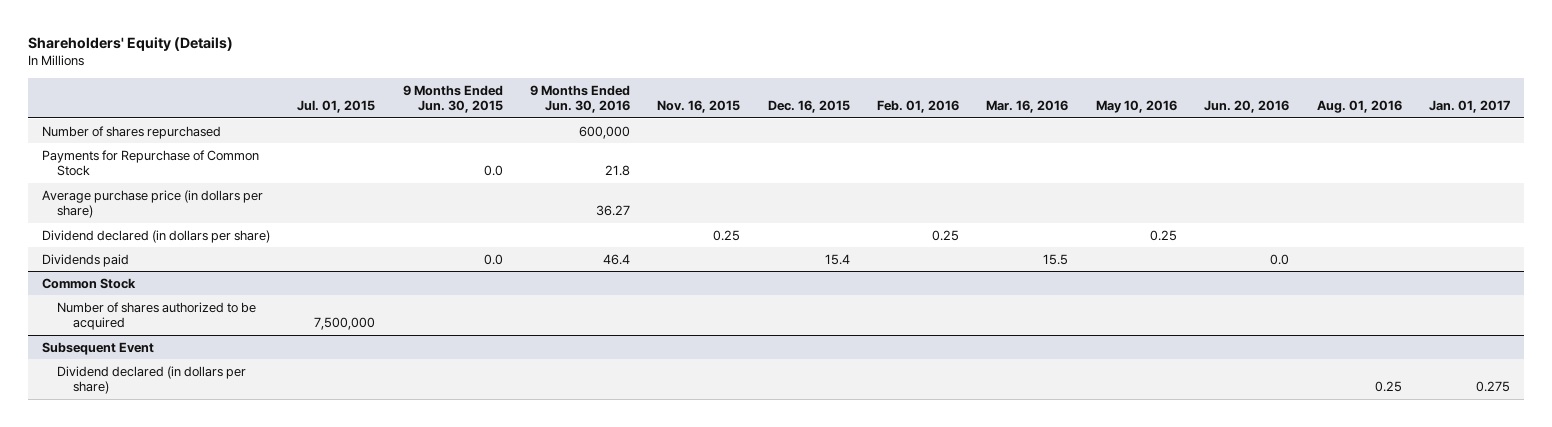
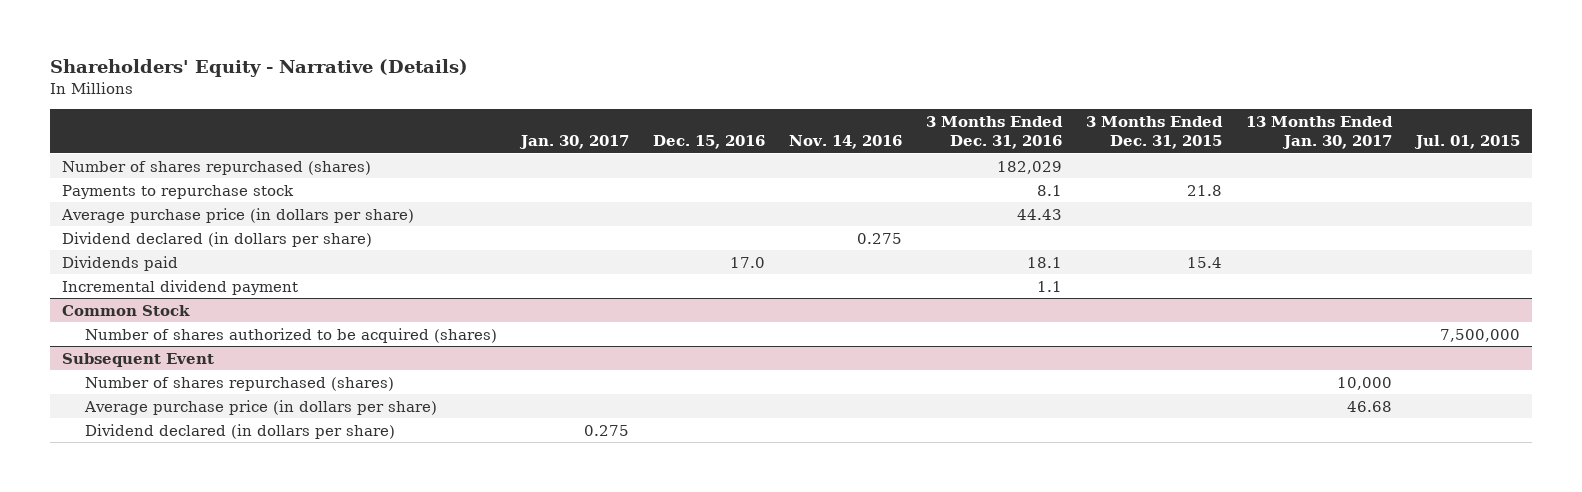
[28,36,234,51] Shareholders' Equity (Details) -> [49,59,468,78] Shareholders' Equity - Narrative (Details)
[402,84,503,114] 9 Months Ended Jun. 30, 2015 -> none
[529,84,630,114] 9 Months Ended Jun. 30, 2016 -> none
[657,100,741,114] Nov. 16, 2015 -> none
[767,100,850,114] Dec. 16, 2015 -> none
[877,100,960,114] Feb. 01, 2016 -> none
[986,100,1069,114] Mar. 16, 2016 -> none
[1095,100,1177,114] May 10, 2016 -> none
[1204,100,1290,114] Jun. 20, 2016 -> none
[1316,100,1402,114] Aug. 01, 2016 -> none
[1428,100,1510,114] Jan. 01, 2017 -> none
none -> [518,135,629,150] Jan. 30, 2017
none -> [652,135,765,150] Dec. 15, 2016
none -> [788,135,902,150] Nov. 14, 2016
none -> [925,115,1063,150] 3 Months Ended Dec. 31, 2016
none -> [1086,115,1224,150] 3 Months Ended Dec. 31, 2015
none -> [1246,115,1394,150] 13 Months Ended Jan. 30, 2017
[41,125,221,139] Number of shares repurchased -> [61,160,371,175] Number of shares repurchased (shares)
[41,149,259,177] Payments for Repurchase of Common Stock -> [61,184,294,199] Payments to repurchase stock
none -> [61,279,298,295] Incremental dividend payment
[57,301,257,331] Number of shares authorized to be acquired -> [84,327,497,343] Number of shares authorized to be acquired (shares)
none -> [84,376,394,391] Number of shares repurchased (shares)
none -> [83,399,437,415] Average purchase price (in dollars per share)

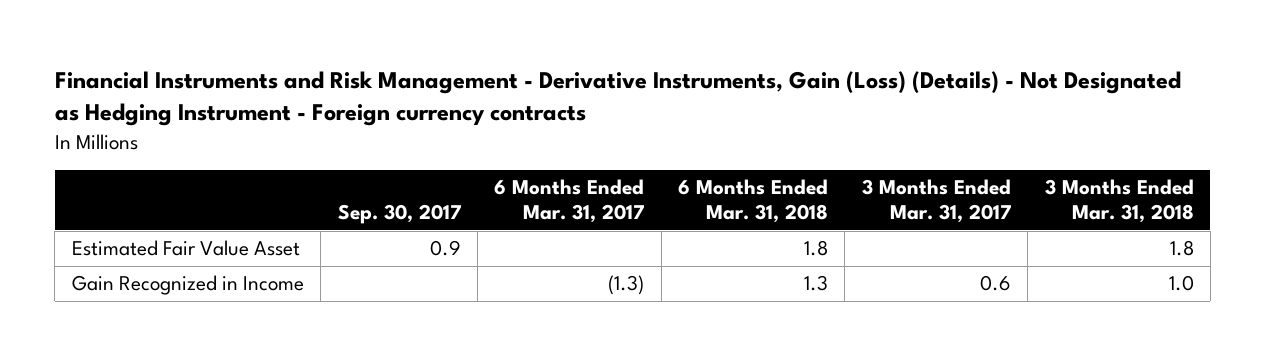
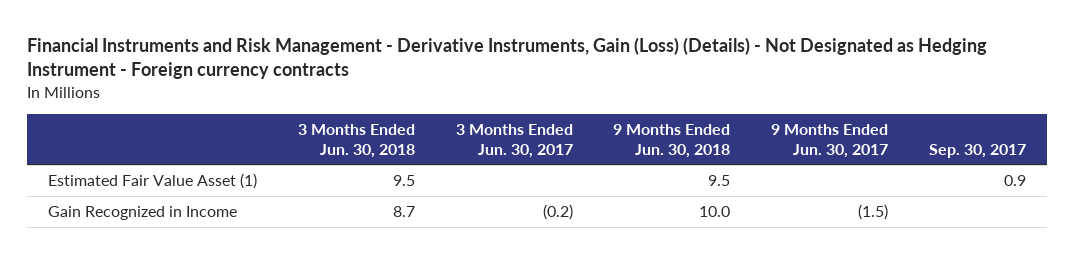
[494,179,645,224] 6 Months Ended Mar. 31, 2017 -> none
[678,179,829,224] 6 Months Ended Mar. 31, 2018 -> none
[861,179,1011,224] 3 Months Ended Mar. 31, 2017 -> none
[1044,179,1194,224] 3 Months Ended Mar. 31, 2018 -> none
none -> [297,123,415,158] 3 Months Ended Jun. 30, 2018
none -> [455,123,573,158] 3 Months Ended Jun. 30, 2017
none -> [613,123,731,158] 9 Months Ended Jun. 30, 2018
none -> [771,123,889,158] 9 Months Ended Jun. 30, 2017
[71,240,300,257] Estimated Fair Value Asset -> [47,173,257,190] Estimated Fair Value Asset (1)

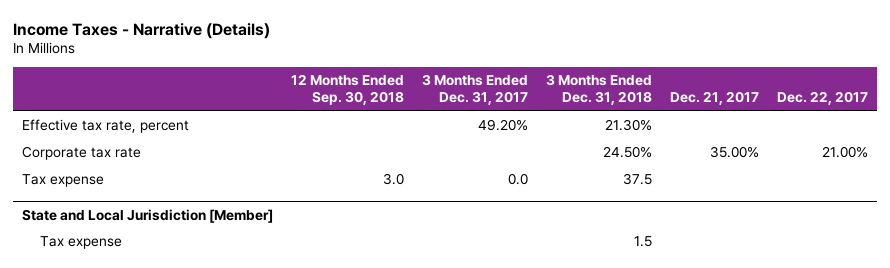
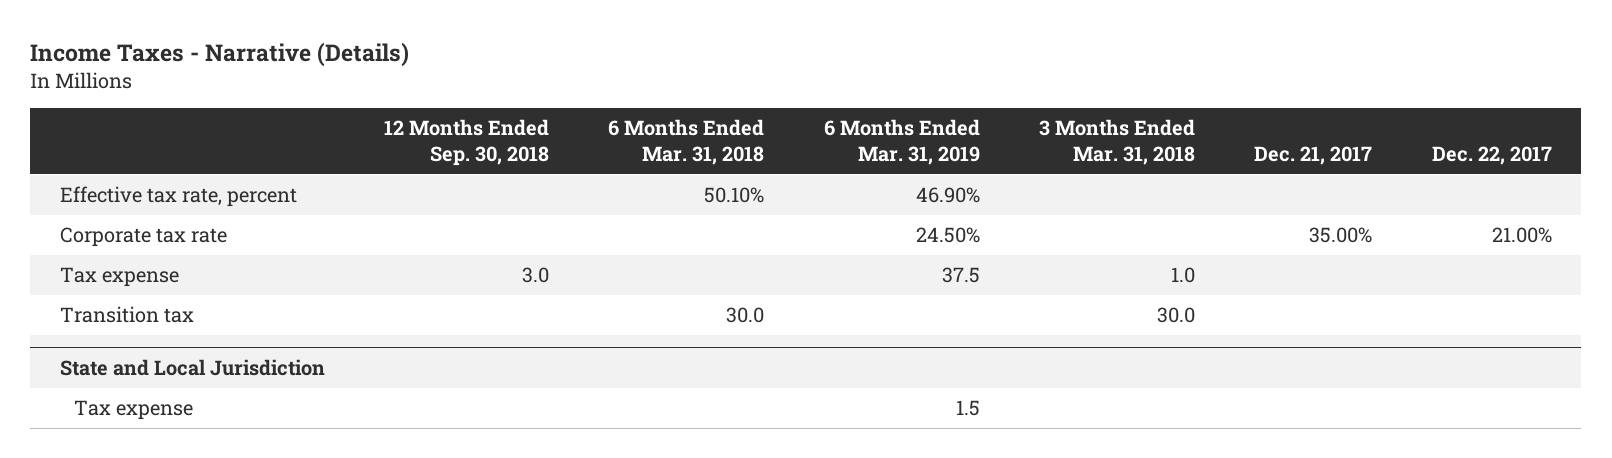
[422,74,529,106] 3 Months Ended Dec. 31, 2017 -> none
[546,74,653,106] 3 Months Ended Dec. 31, 2018 -> none
none -> [608,119,765,165] 6 Months Ended Mar. 31, 2018
none -> [823,119,980,165] 6 Months Ended Mar. 31, 2019
none -> [1039,119,1196,165] 3 Months Ended Mar. 31, 2018
none -> [59,306,194,324] Transition tax
[22,208,274,223] State and Local Jurisdiction [Member] -> [59,358,325,376] State and Local Jurisdiction

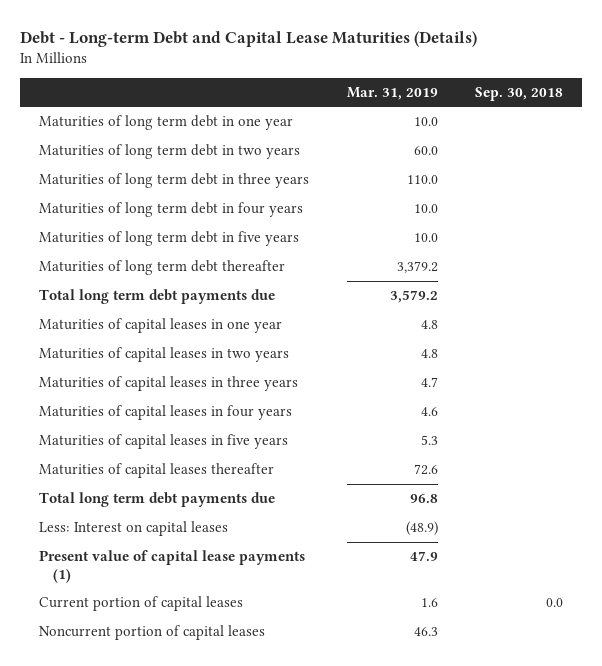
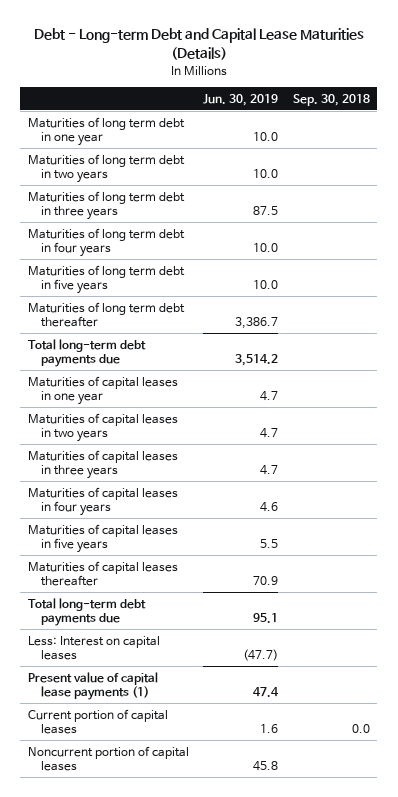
[346,86,438,100] Mar. 31, 2019 -> none
none -> [203,93,279,106] Jun. 30, 2019
[38,289,275,305] Total long term debt payments due -> [27,338,146,367] Total long-term debt payments due
[38,492,275,508] Total long term debt payments due -> [27,597,146,626] Total long-term debt payments due

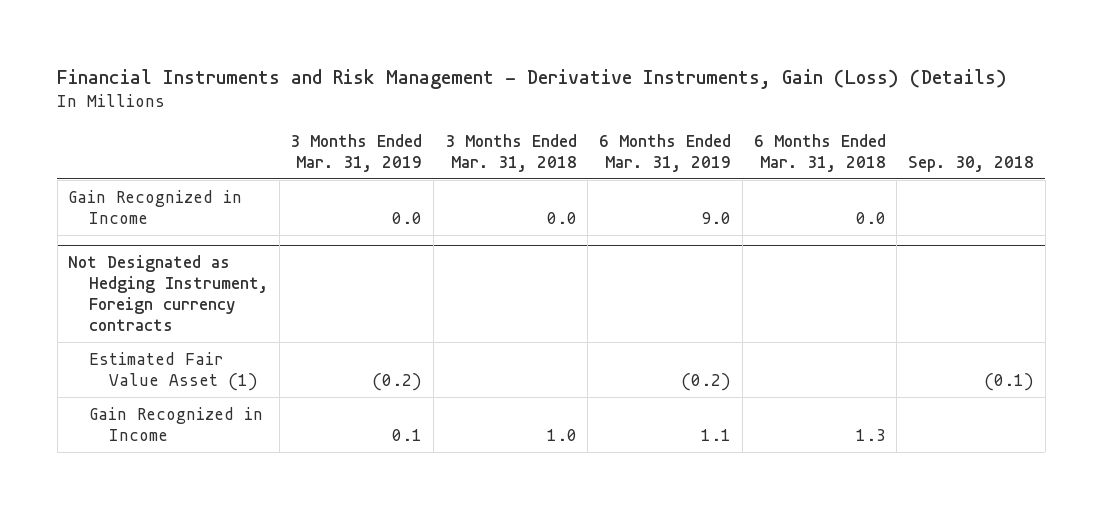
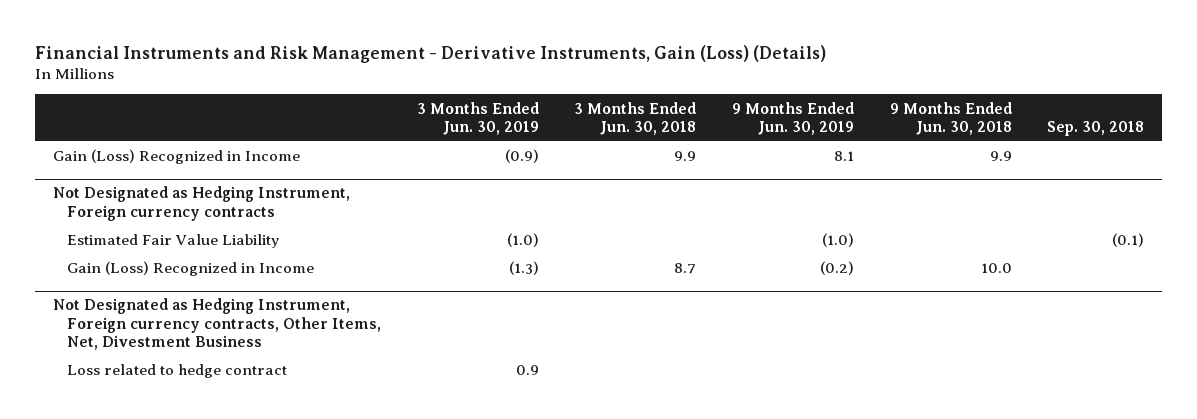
[290,133,423,172] 3 Months Ended Mar. 31, 2019 -> none
[444,133,577,172] 3 Months Ended Mar. 31, 2018 -> none
[599,133,732,172] 6 Months Ended Mar. 31, 2019 -> none
[753,133,886,172] 6 Months Ended Mar. 31, 2018 -> none
none -> [416,101,539,136] 3 Months Ended Jun. 30, 2019
none -> [574,101,697,136] 3 Months Ended Jun. 30, 2018
none -> [732,101,855,136] 9 Months Ended Jun. 30, 2019
none -> [889,101,1012,136] 9 Months Ended Jun. 30, 2018
[68,189,243,224] Gain Recognized in Income -> [52,149,300,165] Gain (Loss) Recognized in Income
[88,351,259,391] Estimated Fair Value Asset (1) -> [67,234,280,249] Estimated Fair Value Liability
[88,406,263,441] Gain Recognized in Income -> [67,261,315,277] Gain (Loss) Recognized in Income
none -> [52,298,382,351] Not Designated as Hedging Instrument, Foreign currency contracts, Other Items, Net, Divestment Business
none -> [67,364,288,379] Loss related to hedge contract

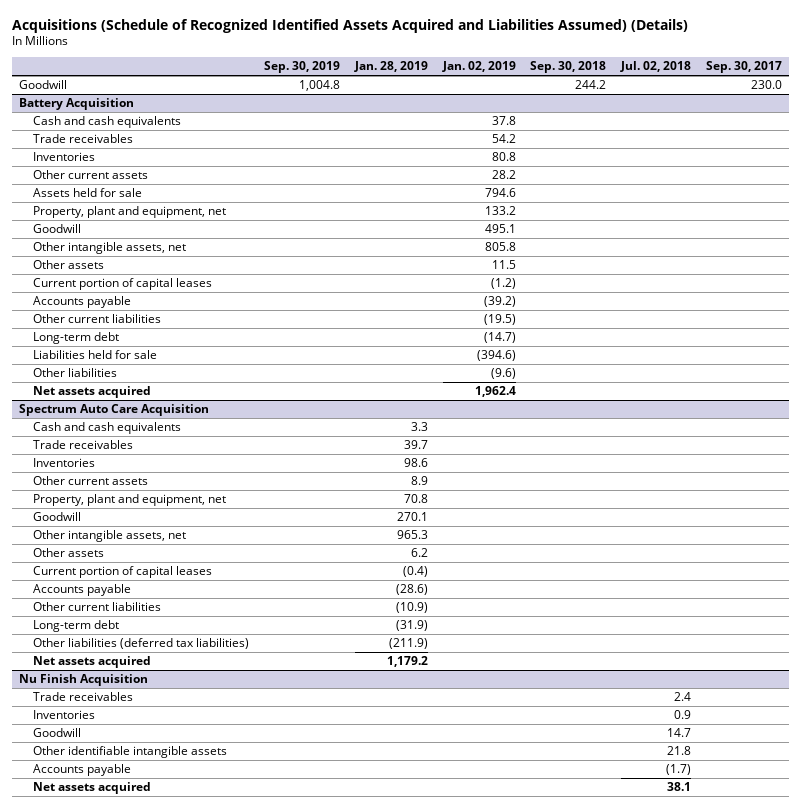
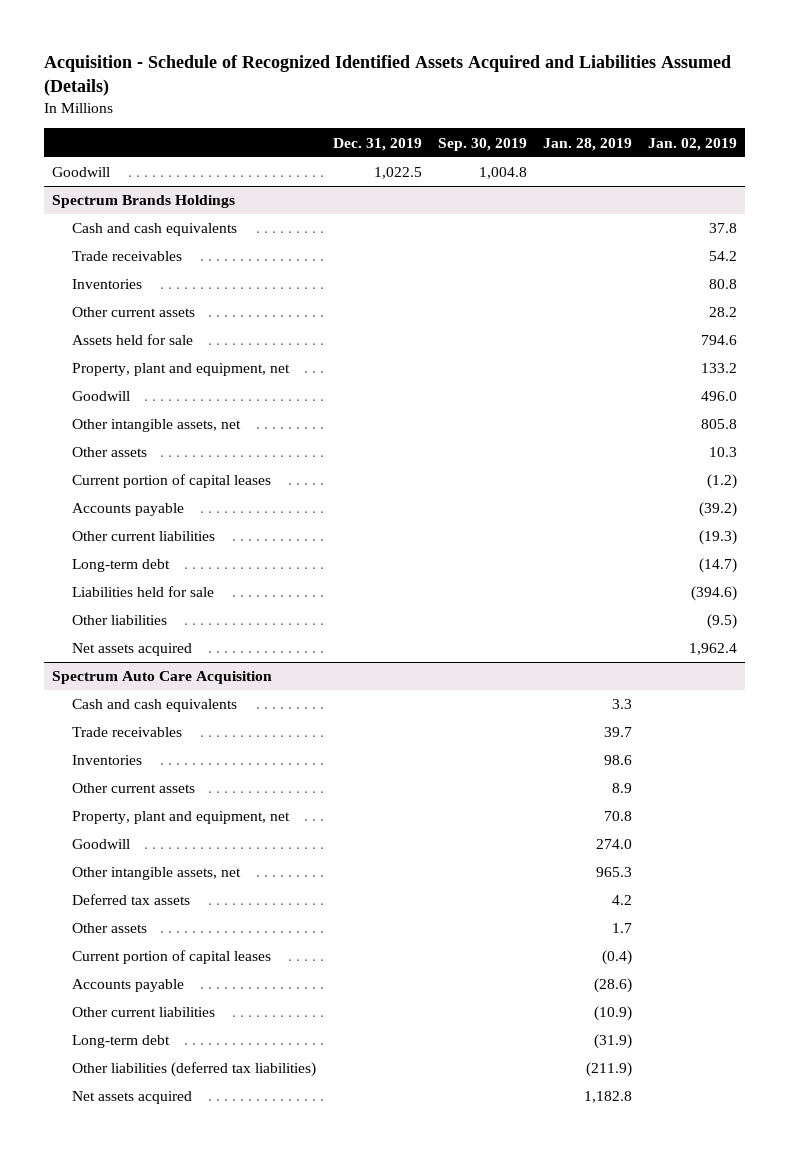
[11,18,688,33] Acquisitions (Schedule of Recognized Identified Assets Acquired and Liabilities Assumed) (Details) -> [43,54,731,96] Acquisition - Schedule of Recognized Identified Assets Acquired and Liabilities Assumed (Details)
[530,61,607,74] Sep. 30, 2018 -> none
[620,61,692,73] Jul. 02, 2018 -> none
[705,61,782,74] Sep. 30, 2017 -> none
none -> [332,137,422,151] Dec. 31, 2019
[19,98,135,111] Battery Acquisition -> [51,195,235,209] Spectrum Brands Holdings
[484,224,516,234] 495.1 -> [701,391,738,402] 496.0
[491,260,516,270] 11.5 -> [709,447,738,458] 10.3
[483,314,516,326] (19.5) -> [699,530,738,546] (19.3)
[490,368,516,380] (9.6) -> [707,614,738,630] (9.5)
[396,512,428,522] 270.1 -> [596,839,633,850] 274.0
none -> [72,894,191,906] Deferred tax assets
[410,548,428,558] 6.2 -> [612,923,633,934] 1.7
[19,674,149,687] Nu Finish Acquisition -> none
[33,692,134,702] Trade receivables -> none
[33,710,96,720] Inventories -> none
[33,728,82,738] Goodwill -> none
[33,746,228,759] Other identifiable intangible assets -> none
[33,764,132,777] Accounts payable -> none
[33,782,152,795] Net assets acquired -> none
[386,656,428,668] 1,179.2 -> [584,1091,633,1104] 1,182.8

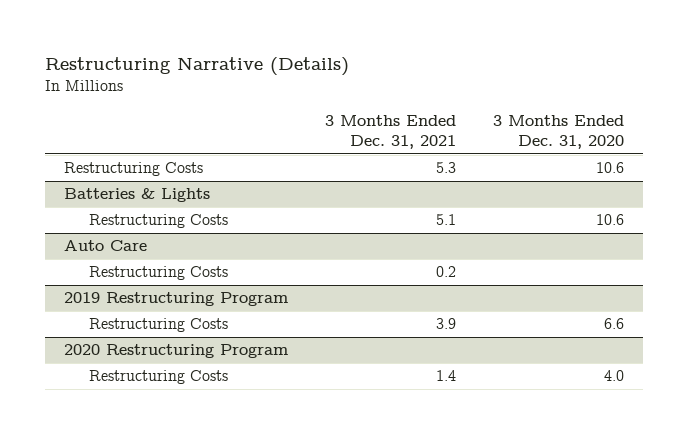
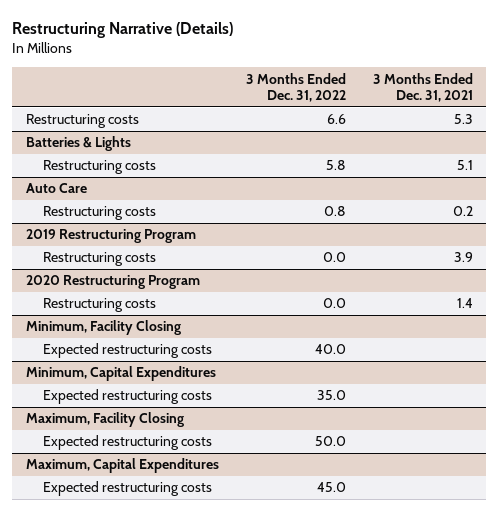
[493,114,625,150] 3 Months Ended Dec. 31, 2020 -> none
none -> [245,72,346,103] 3 Months Ended Dec. 31, 2022
[63,162,203,177] Restructuring Costs -> [25,114,139,129] Restructuring costs
[88,214,228,229] Restructuring Costs -> [42,160,156,175] Restructuring costs
[88,266,228,281] Restructuring Costs -> [42,206,156,221] Restructuring costs
[88,318,228,333] Restructuring Costs -> [42,252,156,267] Restructuring costs
[88,370,228,385] Restructuring Costs -> [42,298,156,313] Restructuring costs
none -> [25,320,181,336] Minimum, Facility Closing
none -> [42,343,212,359] Expected restructuring costs
none -> [25,366,216,382] Minimum, Capital Expenditures
none -> [42,389,212,405] Expected restructuring costs
none -> [25,412,184,428] Maximum, Facility Closing
none -> [42,435,212,451] Expected restructuring costs
none -> [25,458,219,474] Maximum, Capital Expenditures
none -> [42,481,212,497] Expected restructuring costs

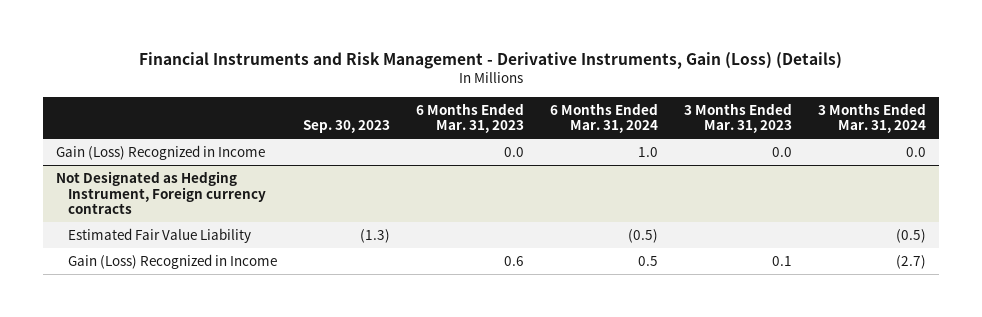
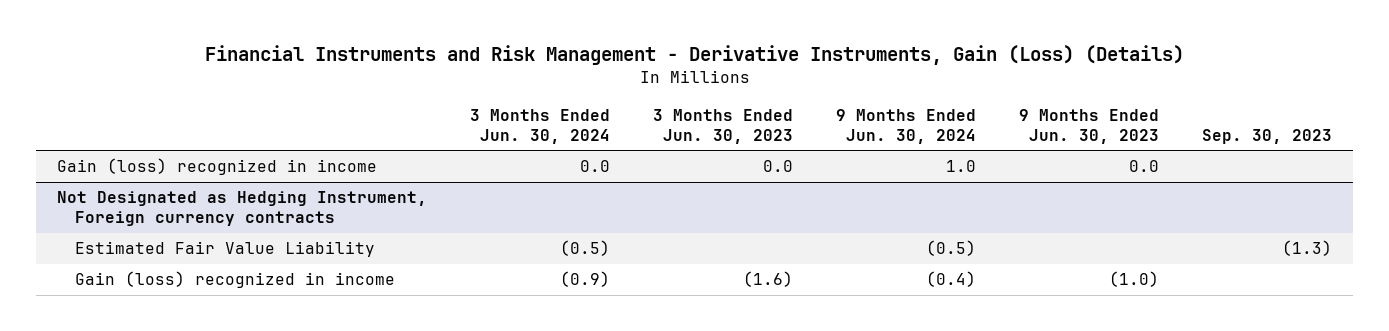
[415,102,524,134] 6 Months Ended Mar. 31, 2023 -> none
[549,102,658,134] 6 Months Ended Mar. 31, 2024 -> none
[683,102,792,134] 3 Months Ended Mar. 31, 2023 -> none
[817,102,926,134] 3 Months Ended Mar. 31, 2024 -> none
none -> [470,108,611,144] 3 Months Ended Jun. 30, 2024
none -> [653,108,794,144] 3 Months Ended Jun. 30, 2023
none -> [836,108,977,144] 9 Months Ended Jun. 30, 2024
none -> [1018,108,1159,144] 9 Months Ended Jun. 30, 2023
[56,144,266,160] Gain (Loss) Recognized in Income -> [57,158,378,176] Gain (loss) recognized in income
[67,253,277,269] Gain (Loss) Recognized in Income -> [74,271,395,289] Gain (loss) recognized in income

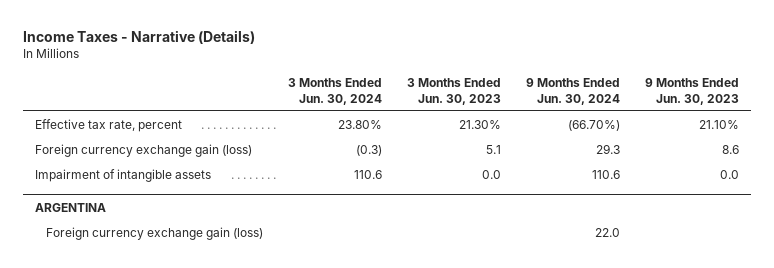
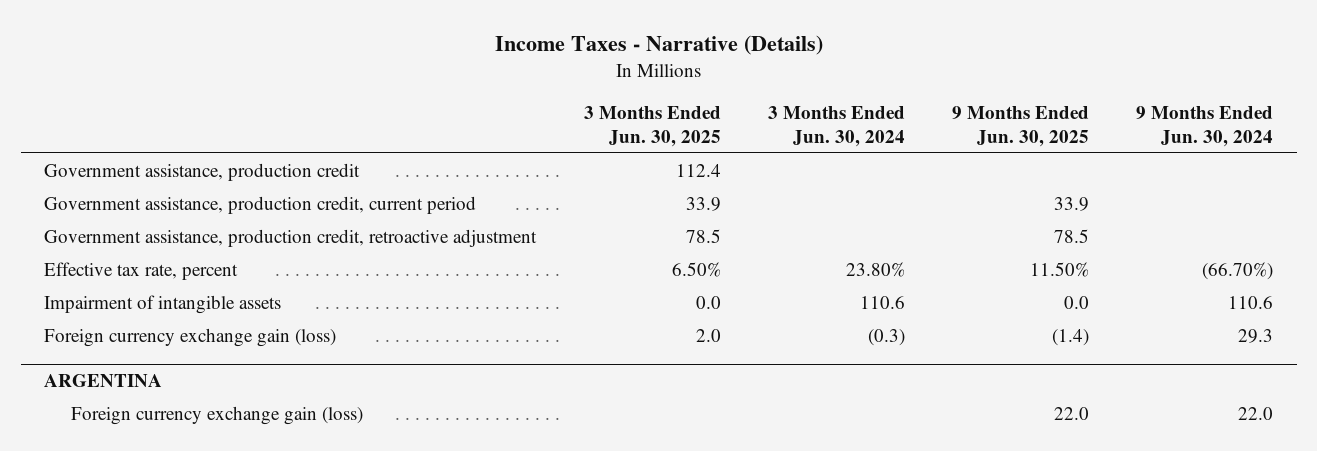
[406,77,501,105] 3 Months Ended Jun. 30, 2023 -> none
[644,77,739,105] 9 Months Ended Jun. 30, 2023 -> none
none -> [583,105,721,147] 3 Months Ended Jun. 30, 2025
none -> [951,105,1089,147] 9 Months Ended Jun. 30, 2025
none -> [44,162,361,181] Government assistance, production credit
none -> [44,195,477,214] Government assistance, production credit, current period
none -> [44,228,538,247] Government assistance, production credit, retroactive adjustment
[35,143,253,157] Foreign currency exchange gain (loss) -> [44,327,337,347] Foreign currency exchange gain (loss)

